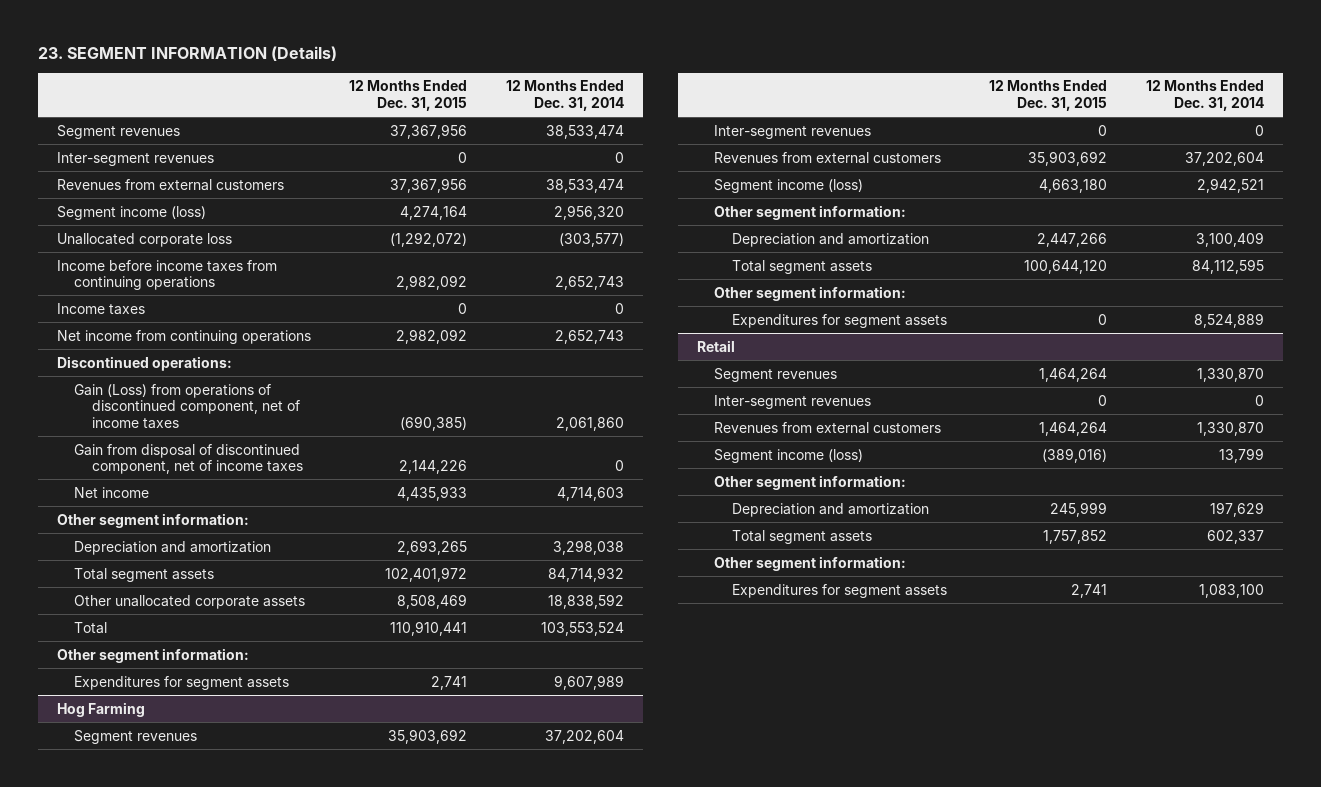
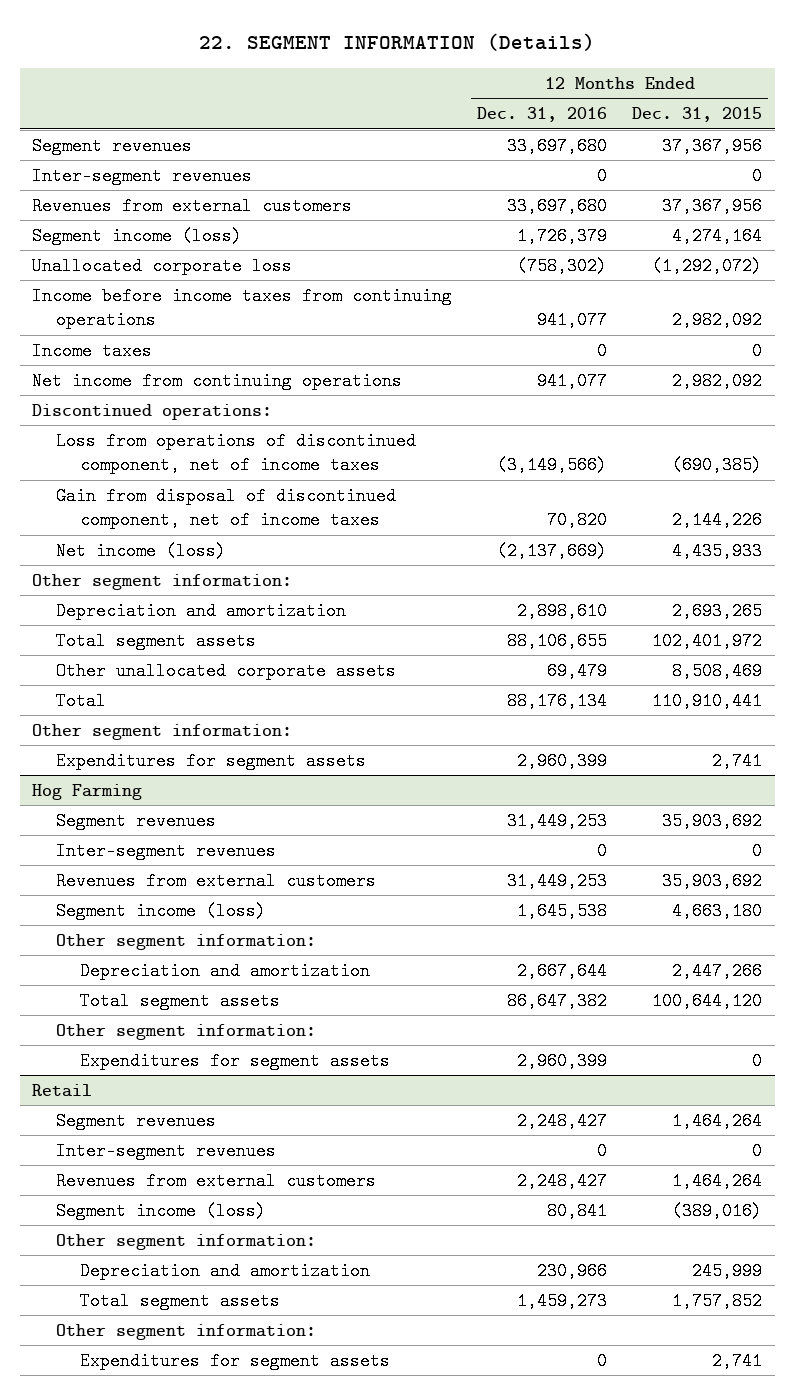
[37,46,337,62] 23. SEGMENT INFORMATION (Details) -> [199,32,596,51] 22. SEGMENT INFORMATION (Details)
[505,80,624,111] 12 Months Ended Dec. 31, 2014 -> none
none -> [477,107,608,123] Dec. 31, 2016
[74,383,300,429] Gain (Loss) from operations of discontinued component, net of income taxes -> [55,431,416,475] Loss from operations of discontinued component, net of income taxes
[74,486,150,498] Net income -> [55,541,226,560] Net income (loss)

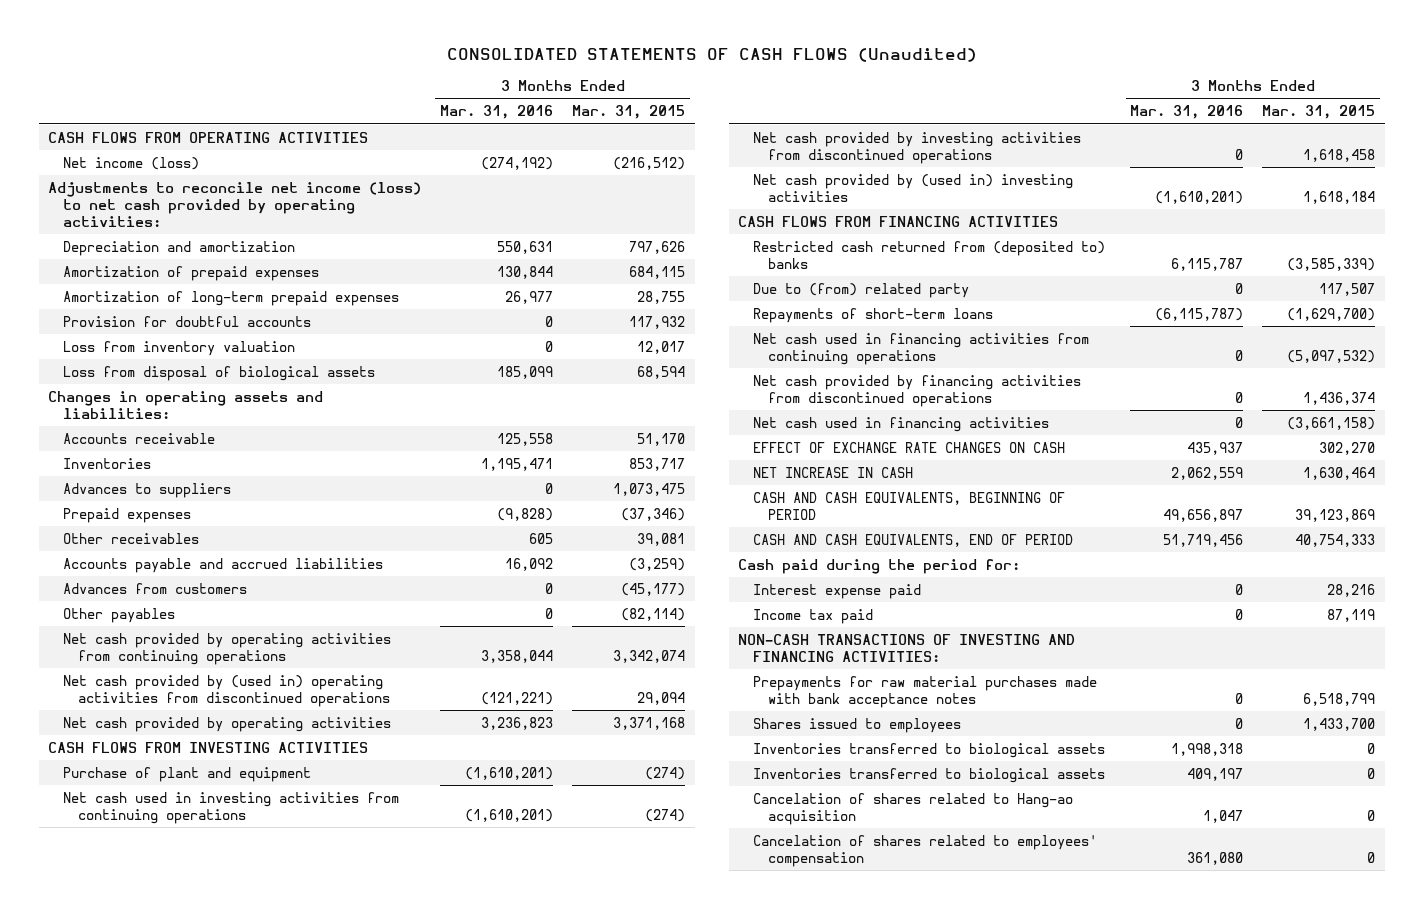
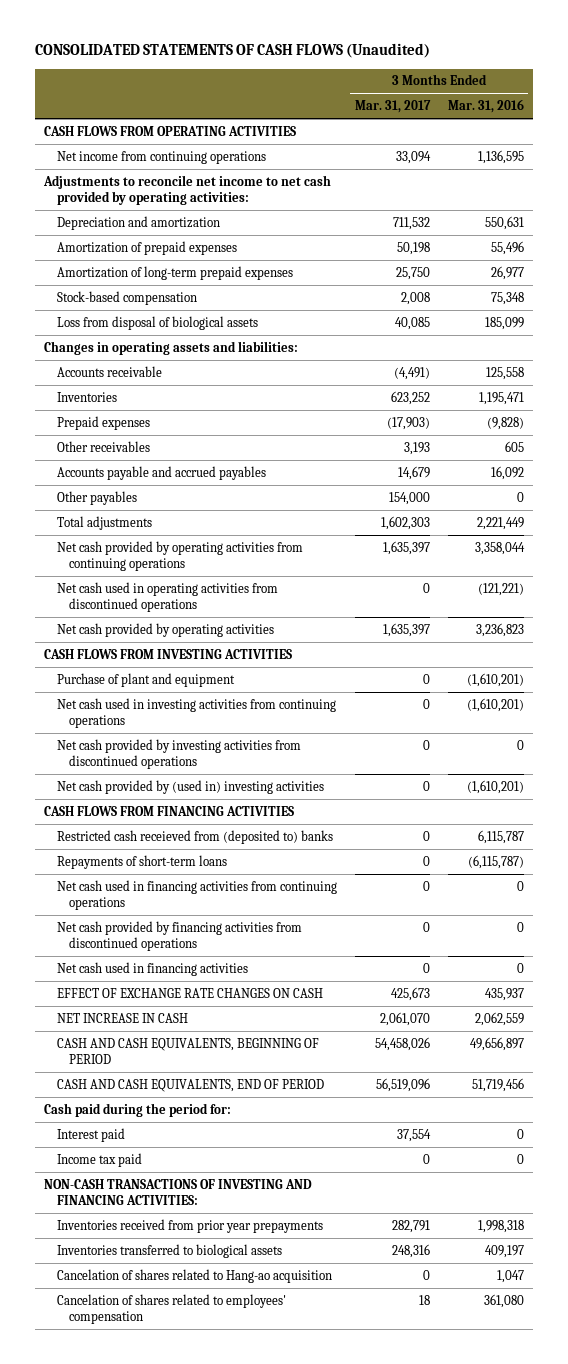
[572,105,686,120] Mar. 31, 2015 -> none
none -> [354,100,431,114] Mar. 31, 2017
[63,156,200,170] Net income (loss) -> none
none -> [56,150,266,164] Net income from continuing operations
[48,181,422,227] Adjustments to reconcile net income (loss) to net cash provided by operating activities: -> [43,174,332,206] Adjustments to reconcile net income to net cash provided by operating activities:
[497,265,554,279] 130,844 -> [490,240,524,255] 55,496
[63,315,312,327] Provision for doubtful accounts -> none
[63,340,296,356] Loss from inventory valuation -> none
none -> [56,290,197,305] Stock-based compensation
[63,482,232,498] Advances to suppliers -> none
[63,582,248,594] Advances from customers -> none
[63,557,384,573] Accounts payable and accrued liabilities -> [56,465,266,480] Accounts payable and accrued payables
none -> [56,515,152,530] Total adjustments
[63,674,391,707] Net cash provided by (used in) operating activities from discontinued operations -> [56,581,278,613] Net cash used in operating activities from discontinued operations
[753,282,970,298] Due to (from) related party -> none
[753,240,1106,269] Restricted cash returned from (deposited to) banks -> [56,829,333,844] Restricted cash receieved from (deposited to) banks
[753,583,922,599] Interest expense paid -> [56,1127,125,1142] Interest paid
[753,675,1098,708] Prepayments for raw material purchases made with bank acceptance notes -> none
[753,717,962,733] Shares issued to employees -> none
[753,742,1106,758] Inventories transferred to biological assets -> [56,1218,323,1233] Inventories received from prior year prepayments

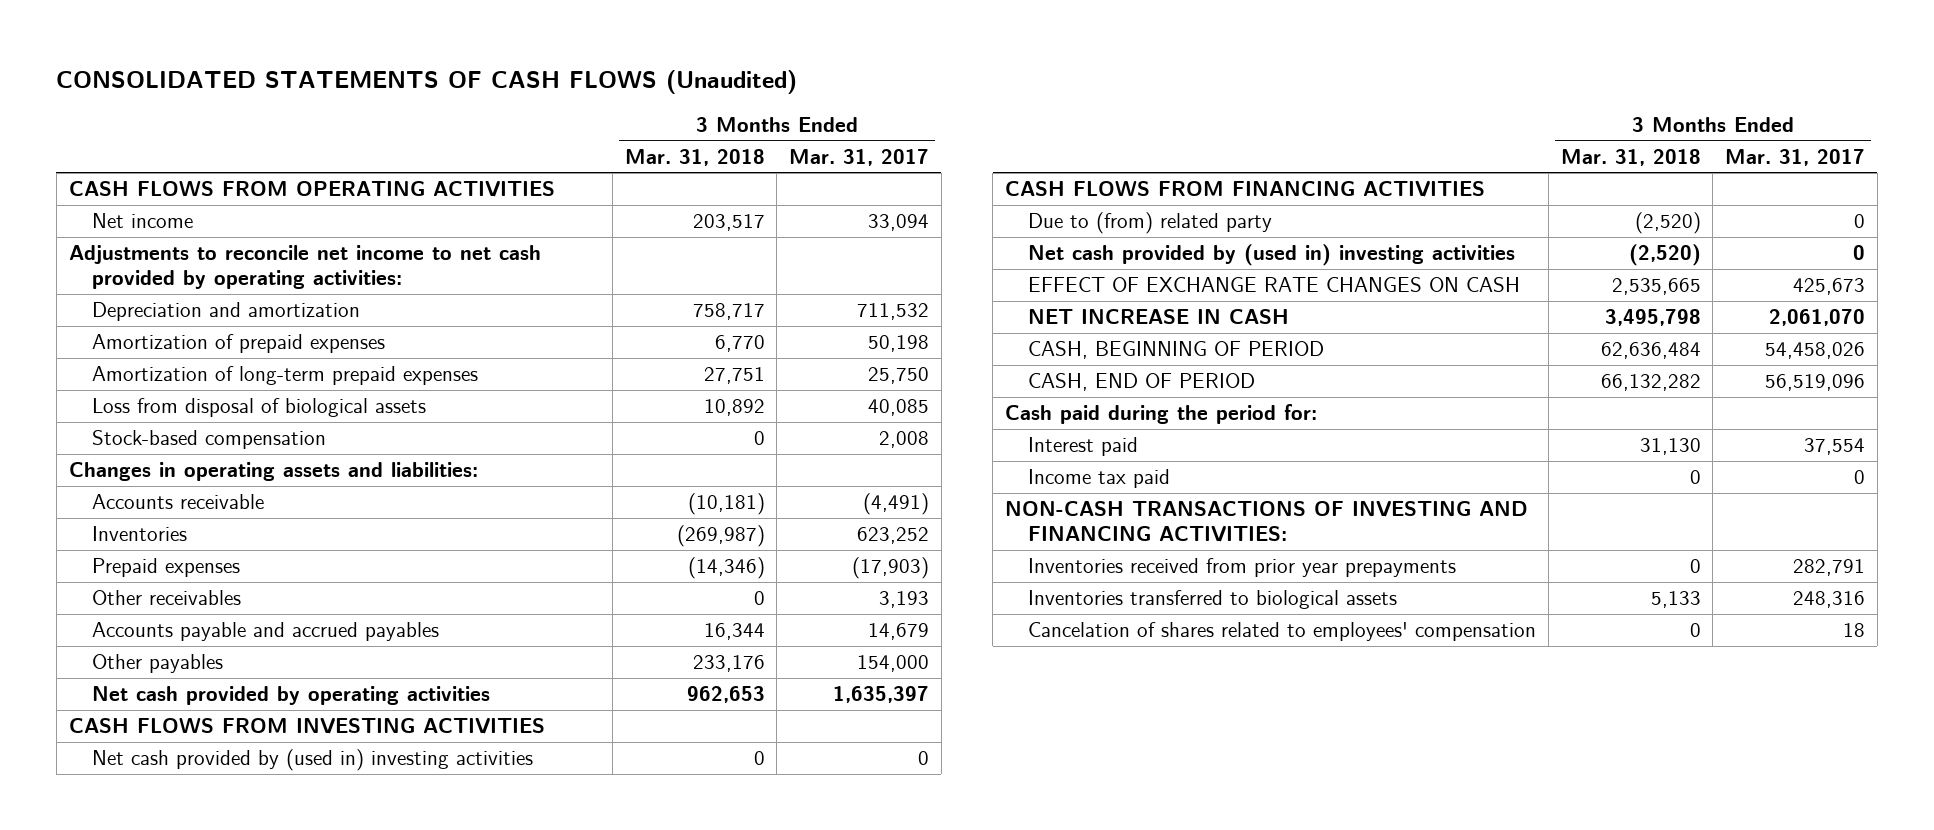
[447,99,524,114] Mar. 31, 2016 -> none
none -> [624,148,765,166] Mar. 31, 2018
[56,150,266,164] Net income from continuing operations -> [92,212,194,228] Net income
[56,290,197,305] Stock-based compensation -> [92,429,327,449] Stock-based compensation
[56,515,152,530] Total adjustments -> none
[56,540,303,572] Net cash provided by operating activities from continuing operations -> none
[56,581,278,613] Net cash used in operating activities from discontinued operations -> none
[56,672,235,687] Purchase of plant and equipment -> none
[56,697,336,729] Net cash used in investing activities from continuing operations -> none
[56,738,301,770] Net cash provided by investing activities from discontinued operations -> none
[56,829,333,844] Restricted cash receieved from (deposited to) banks -> none
[56,854,227,869] Repayments of short-term loans -> none
[56,879,337,911] Net cash used in financing activities from continuing operations -> none
[56,920,302,952] Net cash provided by financing activities from discontinued operations -> none
none -> [1028,211,1273,234] Due to (from) related party
[56,961,248,976] Net cash used in financing activities -> [1028,243,1516,266] Net cash provided by (used in) investing activities
[56,1037,319,1065] CASH AND CASH EQUIVALENTS, BEGINNING OF PERIOD -> [1028,340,1325,359] CASH, BEGINNING OF PERIOD
[56,1078,324,1092] CASH AND CASH EQUIVALENTS, END OF PERIOD -> [1028,372,1256,391] CASH, END OF PERIOD
[56,1268,332,1283] Cancelation of shares related to Hang-ao acquisition -> none

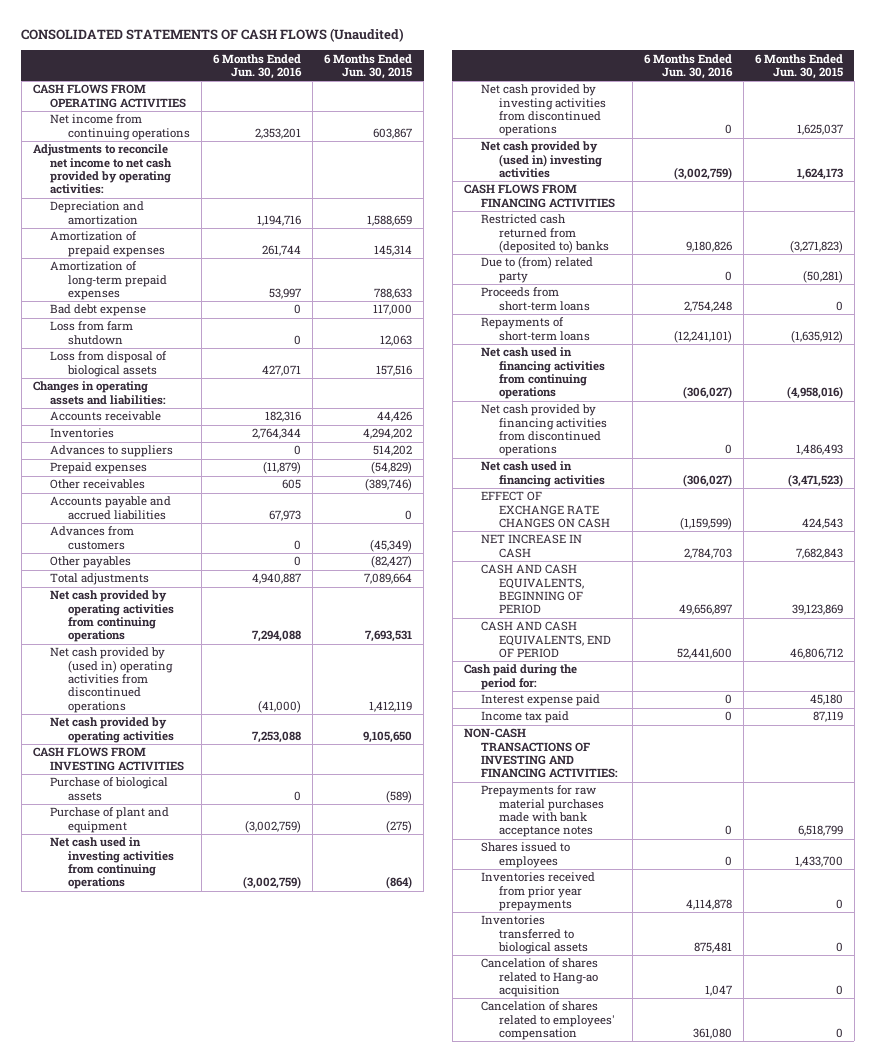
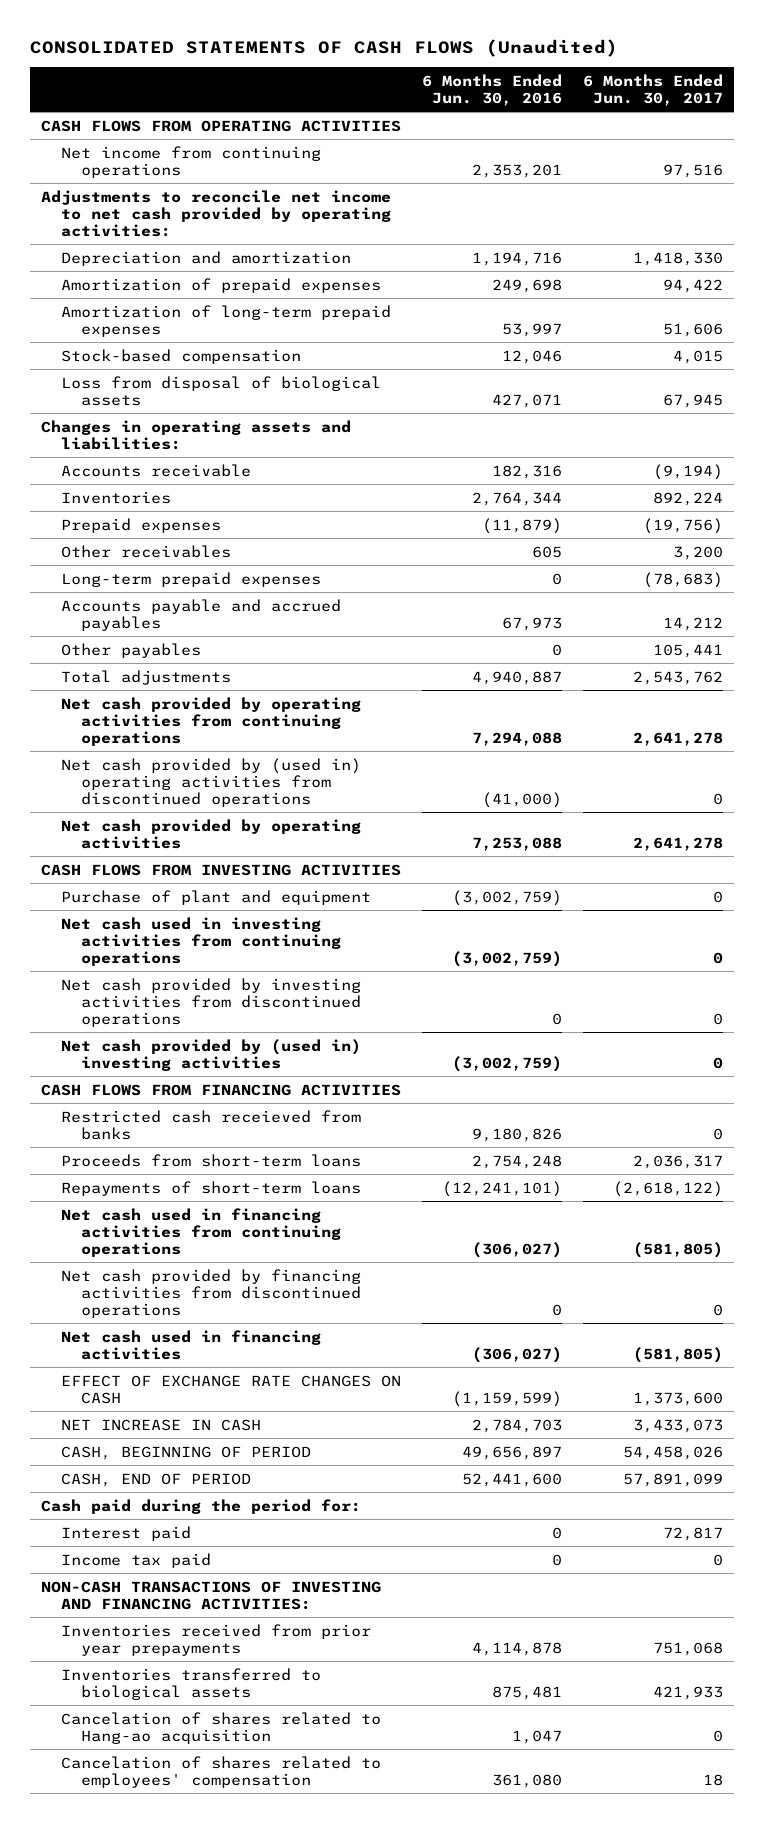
[323,53,412,80] 6 Months Ended Jun. 30, 2015 -> none
none -> [583,73,724,106] 6 Months Ended Jun. 30, 2017
[261,244,301,256] 261,744 -> [491,278,562,293] 249,698
[50,304,147,317] Bad debt expense -> none
[50,321,134,345] Loss from farm shutdown -> none
none -> [60,348,301,364] Stock-based compensation
[50,445,174,458] Advances to suppliers -> none
[50,526,135,550] Advances from customers -> none
none -> [60,571,321,587] Long-term prepaid expenses
[50,496,172,520] Accounts payable and accrued liabilities -> [60,598,341,631] Accounts payable and accrued payables
[50,777,169,801] Purchase of biological assets -> none
[481,256,594,283] Due to (from) related party -> none
[481,214,609,254] Restricted cash returned from (deposited to) banks -> [60,1109,361,1140] Restricted cash receieved from banks
[481,564,584,615] CASH AND CASH EQUIVALENTS, BEGINNING OF PERIOD -> [60,1445,311,1460] CASH, BEGINNING OF PERIOD
[481,621,611,659] CASH AND CASH EQUIVALENTS, END OF PERIOD -> [60,1472,251,1487] CASH, END OF PERIOD
[481,694,601,707] Interest expense paid -> [60,1525,191,1541] Interest paid
[481,785,604,838] Prepayments for raw material purchases made with bank acceptance notes -> none
[481,842,571,868] Shares issued to employees -> none

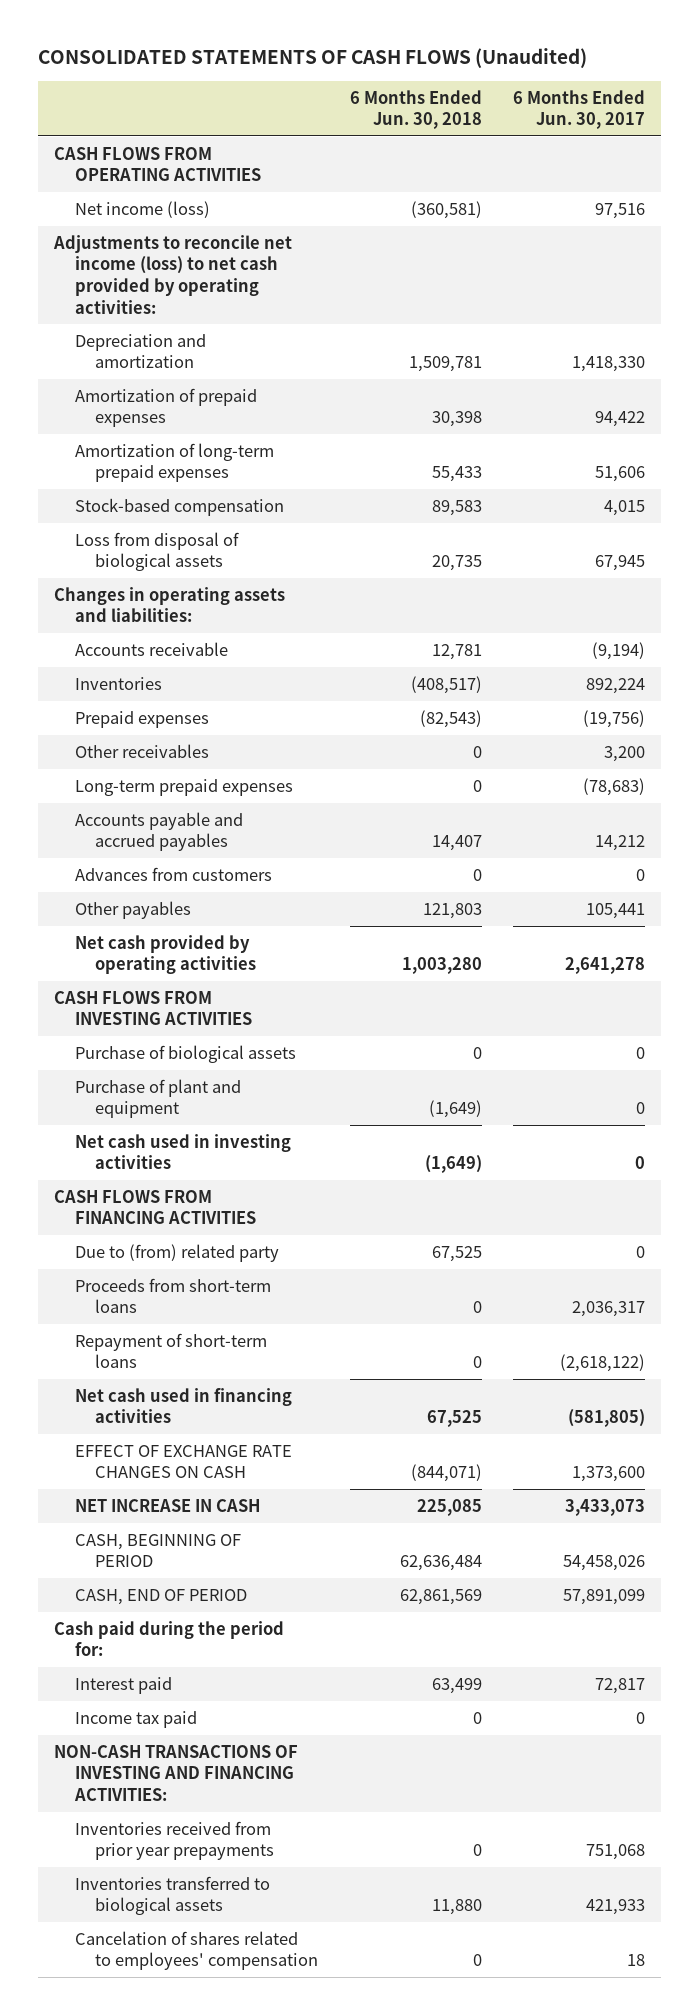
[421,73,562,106] 6 Months Ended Jun. 30, 2016 -> none
none -> [349,89,482,130] 6 Months Ended Jun. 30, 2018
[60,145,321,178] Net income from continuing operations -> [74,200,210,218] Net income (loss)
[40,189,391,237] Adjustments to reconcile net income to net cash provided by operating activities: -> [52,234,292,314] Adjustments to reconcile net income (loss) to net cash provided by operating activities:
none -> [74,866,272,881] Advances from customers
[60,669,231,685] Total adjustments -> none
[60,696,361,746] Net cash provided by operating activities from continuing operations -> none
[60,757,361,807] Net cash provided by (used in) operating activities from discontinued operations -> none
none -> [74,1044,296,1063] Purchase of biological assets
[60,916,342,966] Net cash used in investing activities from continuing operations -> none
[60,977,362,1027] Net cash provided by investing activities from discontinued operations -> none
[60,1038,361,1071] Net cash provided by (used in) investing activities -> [74,1133,291,1170] Net cash used in investing activities
[60,1109,361,1140] Restricted cash receieved from banks -> none
none -> [74,1243,279,1262] Due to (from) related party
[60,1207,342,1257] Net cash used in financing activities from continuing operations -> none
[60,1268,362,1318] Net cash provided by financing activities from discontinued operations -> none
[60,1180,361,1196] Repayments of short-term loans -> [74,1332,267,1369] Repayment of short-term loans
[60,1711,381,1744] Cancelation of shares related to Hang-ao acquisition -> none

